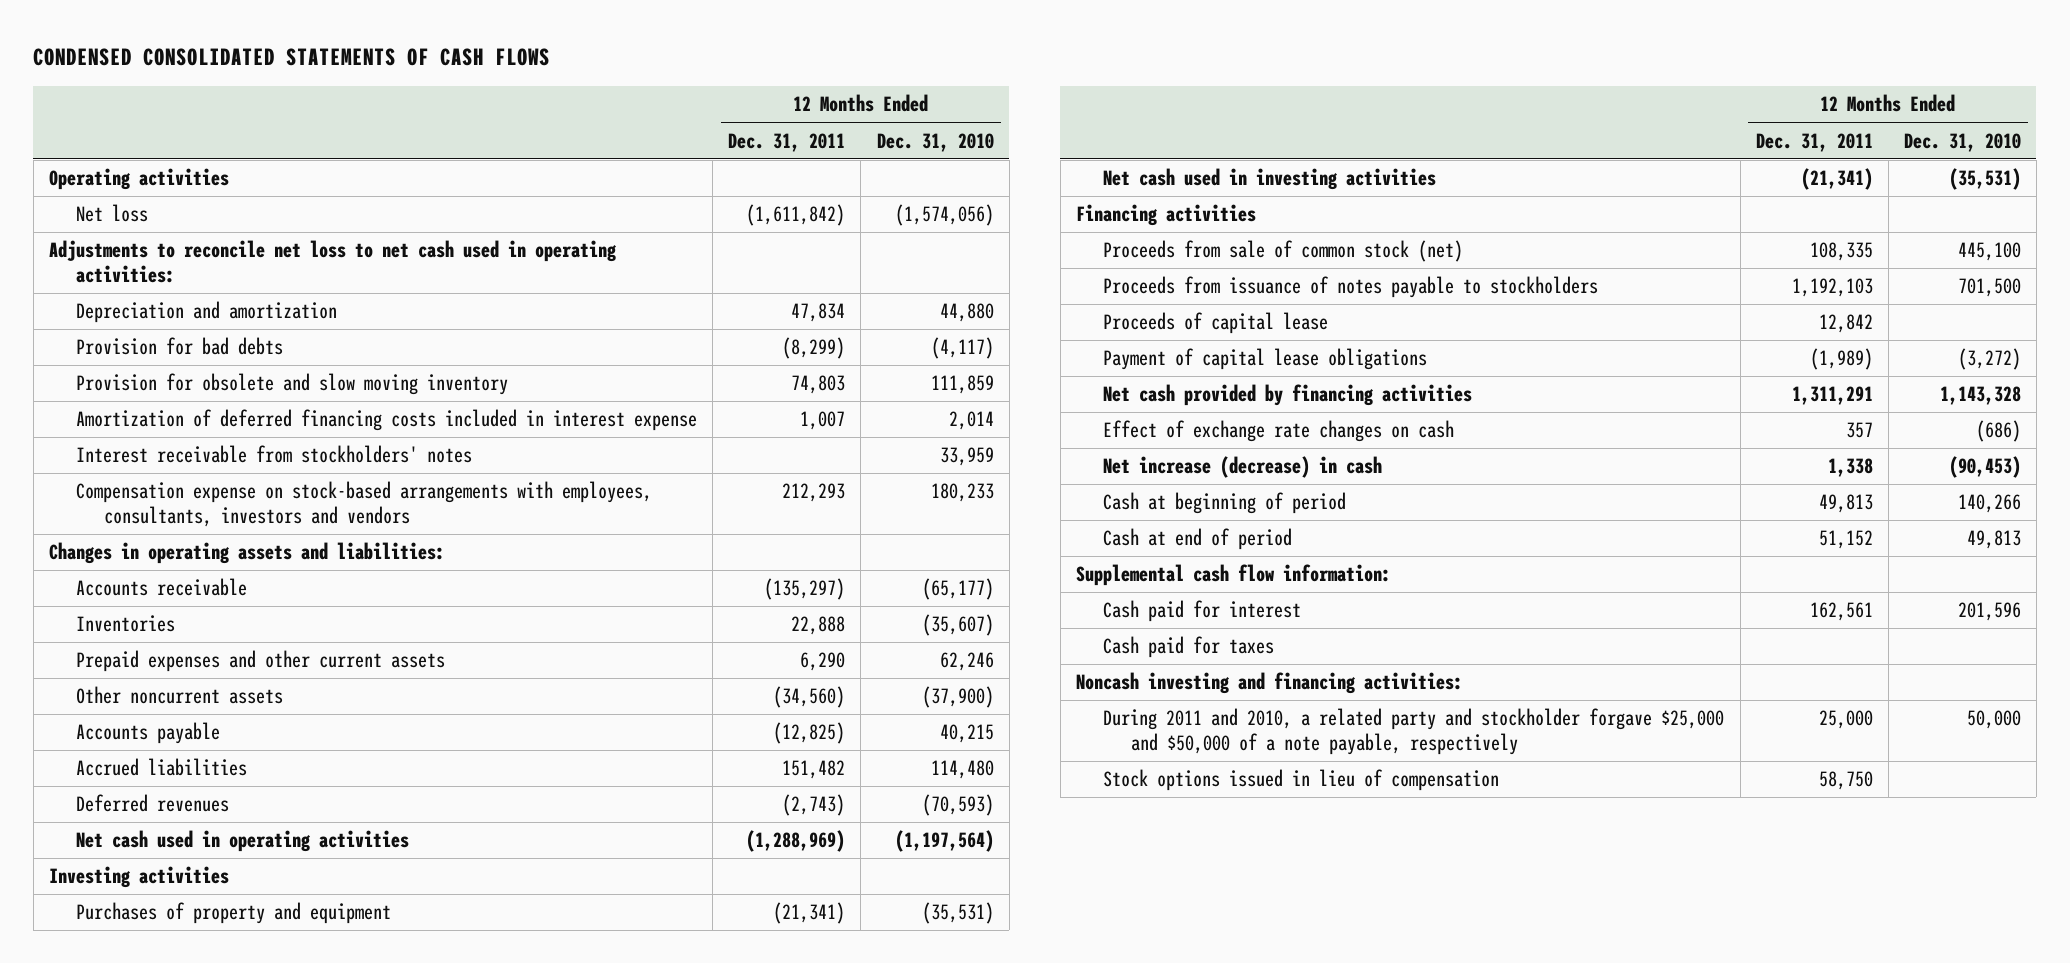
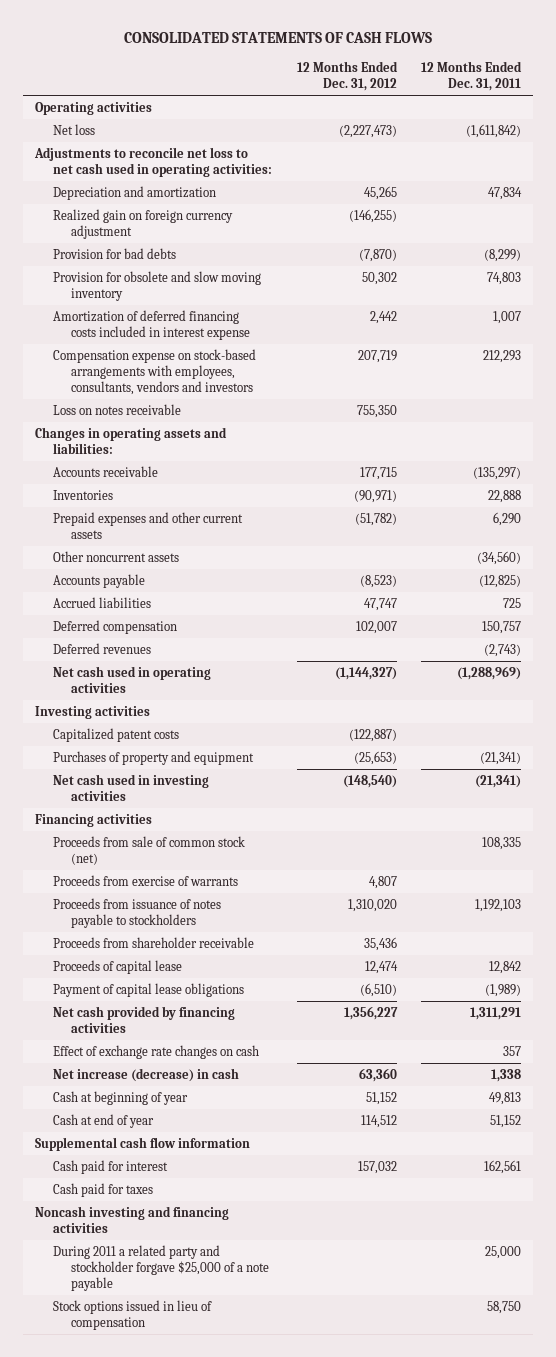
[33,48,551,67] CONDENSED CONSOLIDATED STATEMENTS OF CASH FLOWS -> [124,32,433,44] CONSOLIDATED STATEMENTS OF CASH FLOWS
[876,132,994,152] Dec. 31, 2010 -> none
none -> [296,60,398,91] 12 Months Ended Dec. 31, 2012
none -> [53,208,234,240] Realized gain on foreign currency adjustment
[76,445,473,464] Interest receivable from stockholders' notes -> none
[76,481,653,527] Compensation expense on stock-based arrangements with employees, consultants, investors and vendors -> [53,348,257,396] Compensation expense on stock-based arrangements with employees, consultants, vendors and investors
none -> [53,403,182,415] Loss on notes receivable
[782,760,846,780] 151,482 -> [503,597,522,608] 725
none -> [53,619,178,634] Deferred compensation
none -> [53,727,180,742] Capitalized patent costs
none -> [53,874,239,886] Proceeds from exercise of warrants
none -> [53,936,255,948] Proceeds from shareholder receivable
[1103,492,1347,515] Cash at beginning of period -> [53,1090,189,1105] Cash at beginning of year
[1103,528,1293,551] Cash at end of period -> [53,1113,155,1128] Cash at end of year
[1076,564,1392,587] Supplemental cash flow information: -> [35,1136,251,1151] Supplemental cash flow information
[1076,672,1464,695] Noncash investing and financing activities: -> [35,1205,230,1234] Noncash investing and financing activities
[1103,708,1725,755] During 2011 and 2010, a related party and stockholder forgave $25,000 and $50,000 of a note payable, respectively -> [53,1244,270,1292] During 2011 a related party and stockholder forgave $25,000 of a note payable

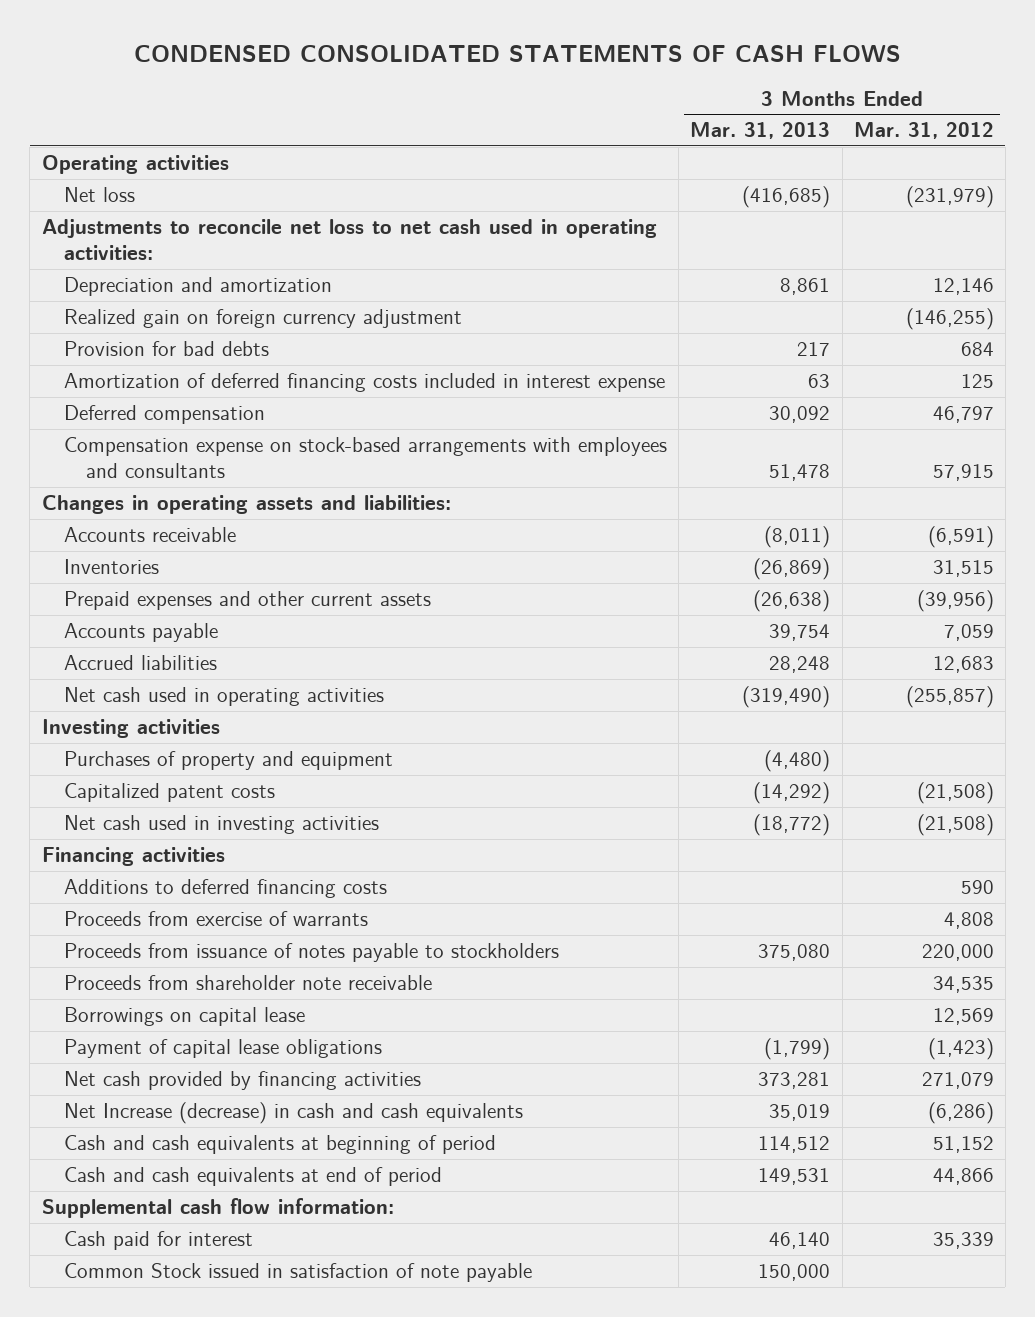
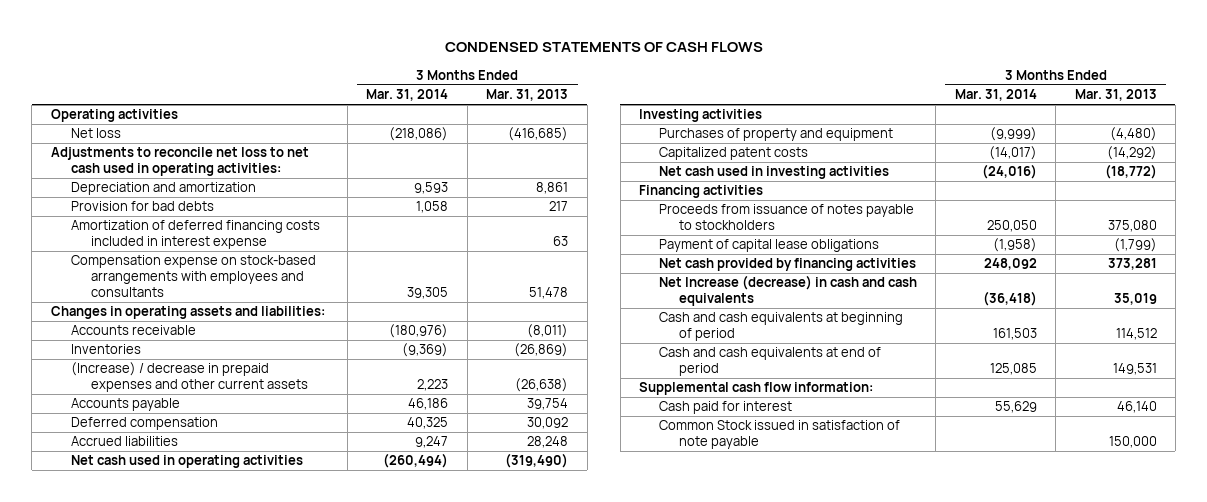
[133,44,901,62] CONDENSED CONSOLIDATED STATEMENTS OF CASH FLOWS -> [444,42,763,53] CONDENSED STATEMENTS OF CASH FLOWS
[853,122,994,140] Mar. 31, 2012 -> none
none -> [366,89,449,102] Mar. 31, 2014
[63,309,462,329] Realized gain on foreign currency adjustment -> none
[63,591,431,611] Prepaid expenses and other current assets -> [70,362,308,393] (Increase) / decrease in prepaid expenses and other current assets
[63,405,265,425] Deferred compensation -> [70,417,218,431] Deferred compensation
[63,879,387,899] Additions to deferred financing costs -> none
[63,911,368,927] Proceeds from exercise of warrants -> none
[63,975,432,991] Proceeds from shareholder note receivable -> none
[63,1007,305,1027] Borrowings on capital lease -> none

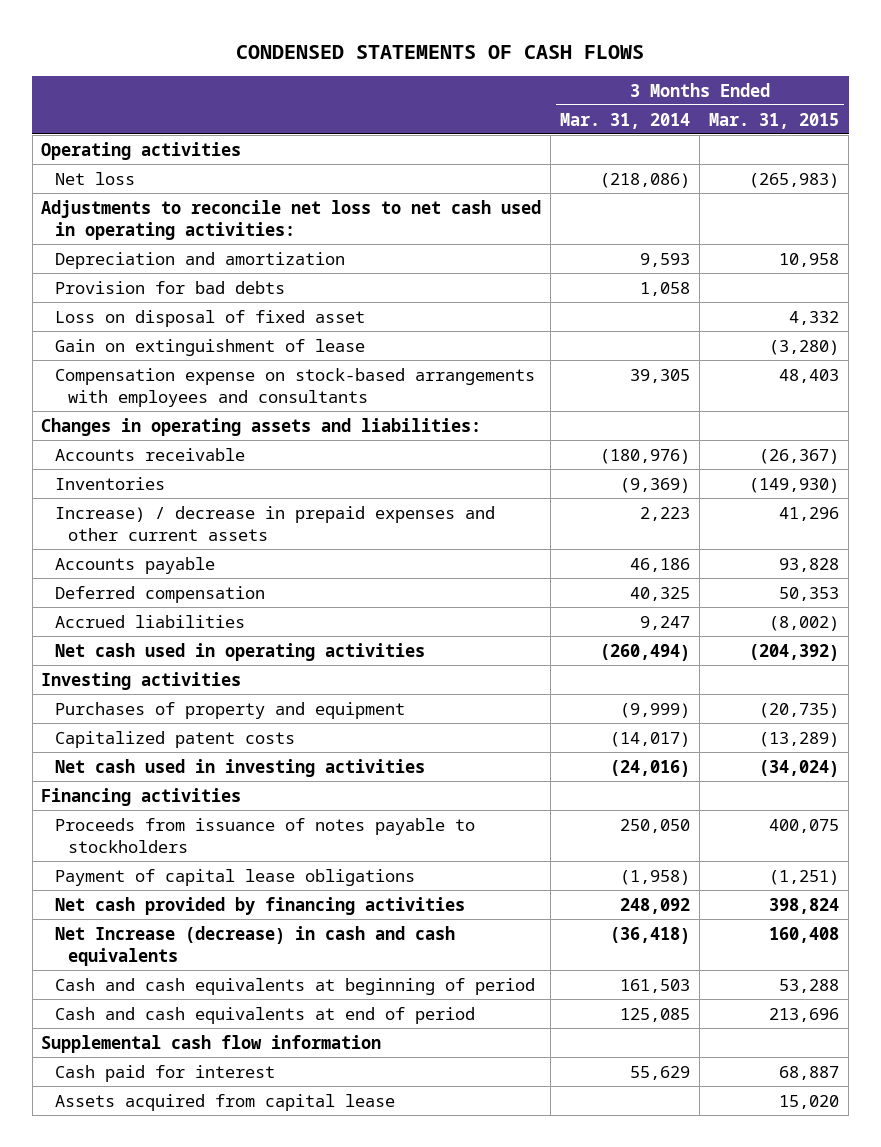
[486,89,569,102] Mar. 31, 2013 -> none
none -> [709,112,840,129] Mar. 31, 2015
[70,220,320,250] Amortization of deferred financing costs included in interest expense -> none
none -> [54,309,365,327] Loss on disposal of fixed asset
none -> [54,338,365,356] Gain on extinguishment of lease
[70,362,308,393] (Increase) / decrease in prepaid expenses and other current assets -> [54,505,495,541] Increase) / decrease in prepaid expenses and other current assets
[638,382,873,396] Supplemental cash flow information: -> [41,1034,382,1053] Supplemental cash flow information
[658,420,900,450] Common Stock issued in satisfaction of note payable -> none
none -> [54,1093,395,1111] Assets acquired from capital lease

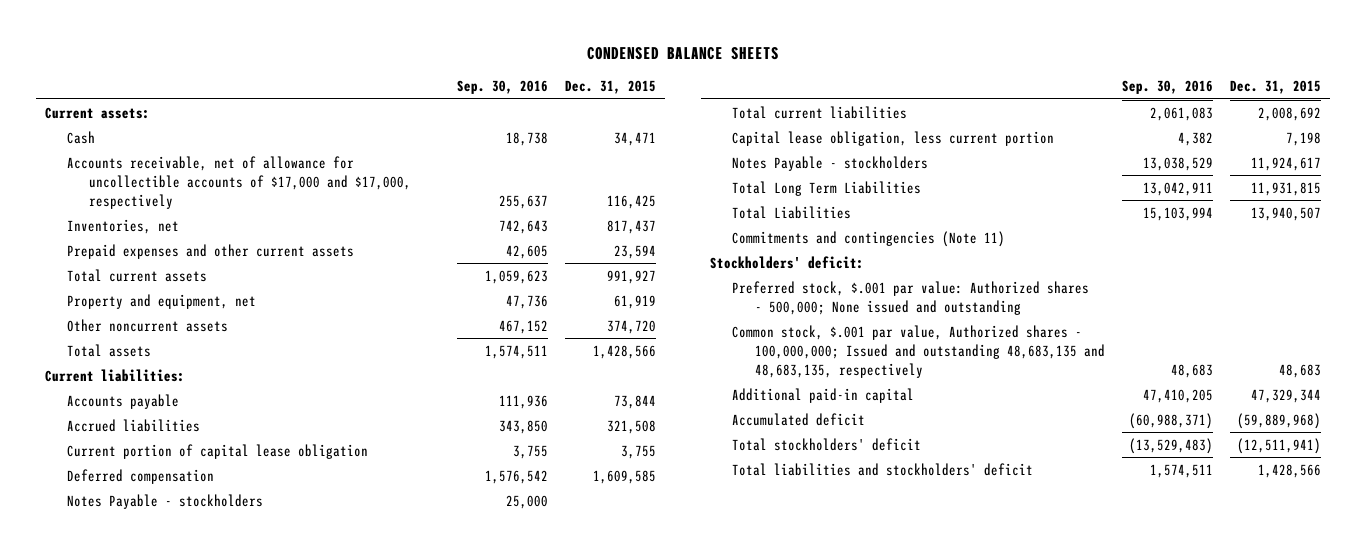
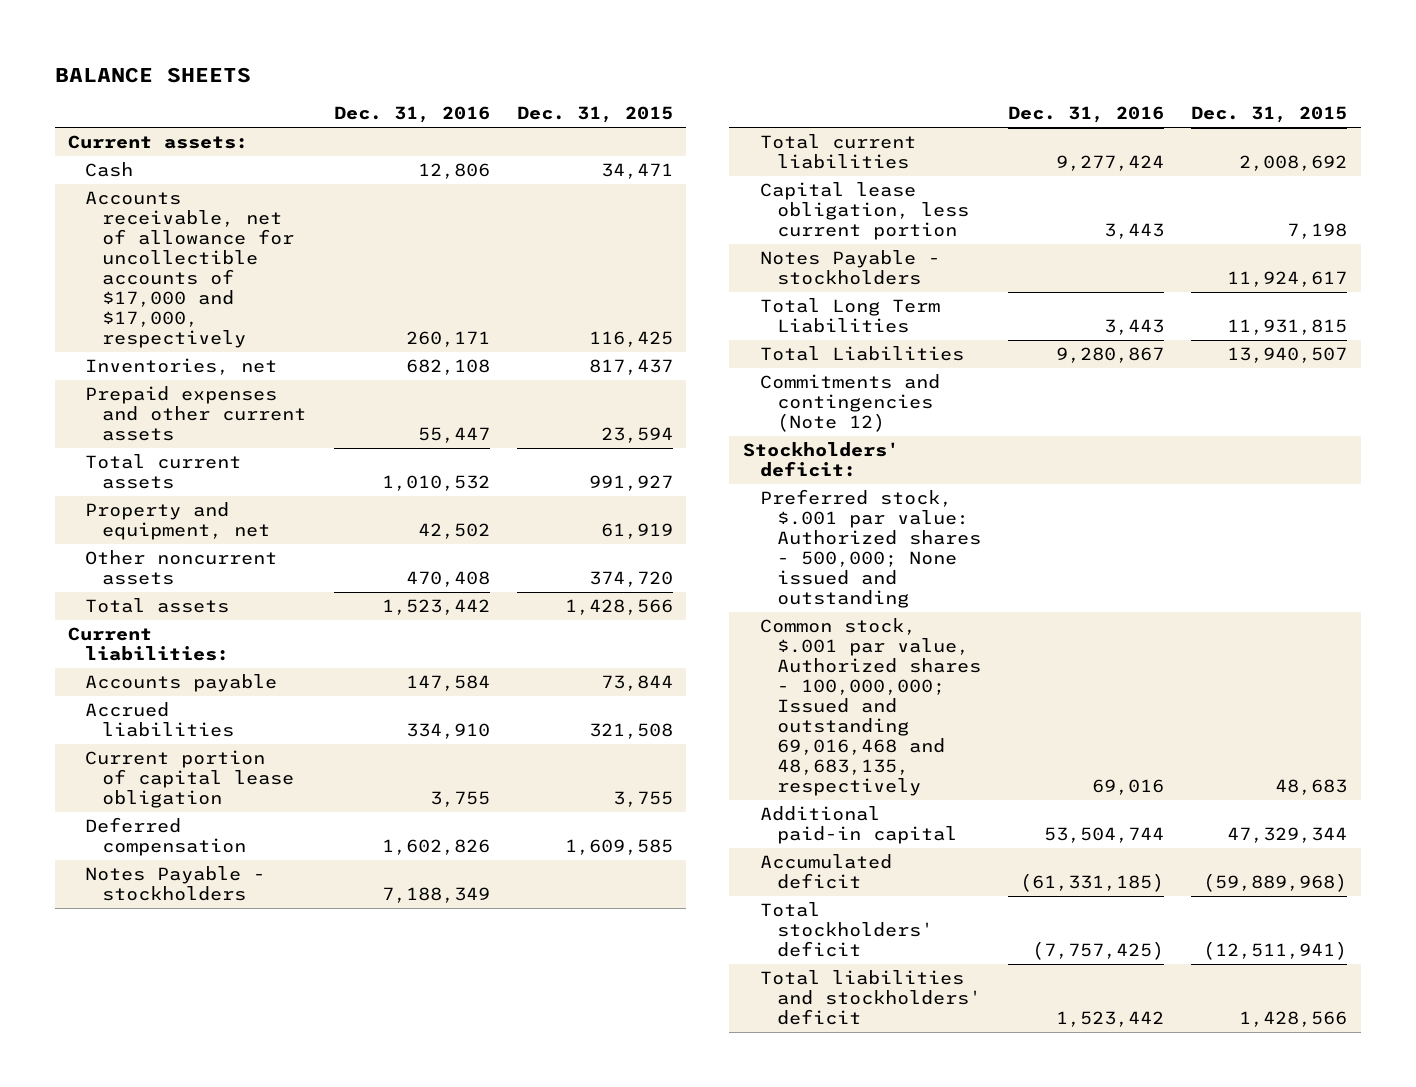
[587,46,780,60] CONDENSED BALANCE SHEETS -> [54,66,251,83] BALANCE SHEETS
[456,80,548,95] Sep. 30, 2016 -> none
none -> [333,106,490,124] Dec. 31, 2016
[732,230,1006,247] Commitments and contingencies (Note 11) -> [760,374,941,433] Commitments and contingencies (Note 12)
[732,324,1105,378] Common stock, $.001 par value, Authorized shares - 100,000,000; Issued and outstanding 48,683,135 and 48,683,135, respectively -> [760,618,982,797] Common stock, $.001 par value, Authorized shares - 100,000,000; Issued and outstanding 69,016,468 and 48,683,135, respectively

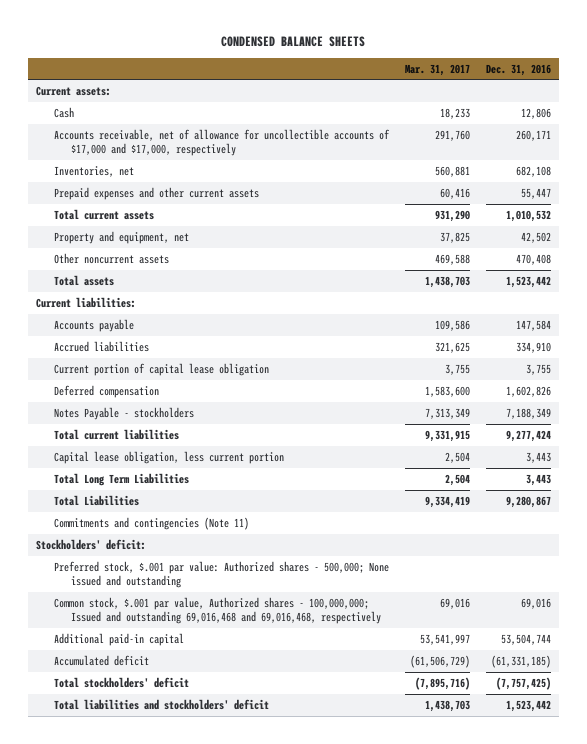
[54,66,251,83] BALANCE SHEETS -> [221,36,366,48] CONDENSED BALANCE SHEETS
[516,106,673,124] Dec. 31, 2015 -> none
none -> [404,63,470,76] Mar. 31, 2017
[760,250,941,286] Notes Payable - stockholders -> none
[760,374,941,433] Commitments and contingencies (Note 12) -> [53,516,249,530] Commitments and contingencies (Note 11)
[760,618,982,797] Common stock, $.001 par value, Authorized shares - 100,000,000; Issued and outstanding 69,016,468 and 48,683,135, respectively -> [53,596,382,624] Common stock, $.001 par value, Authorized shares - 100,000,000; Issued and outstanding 69,016,468 and 69,016,468, respectively

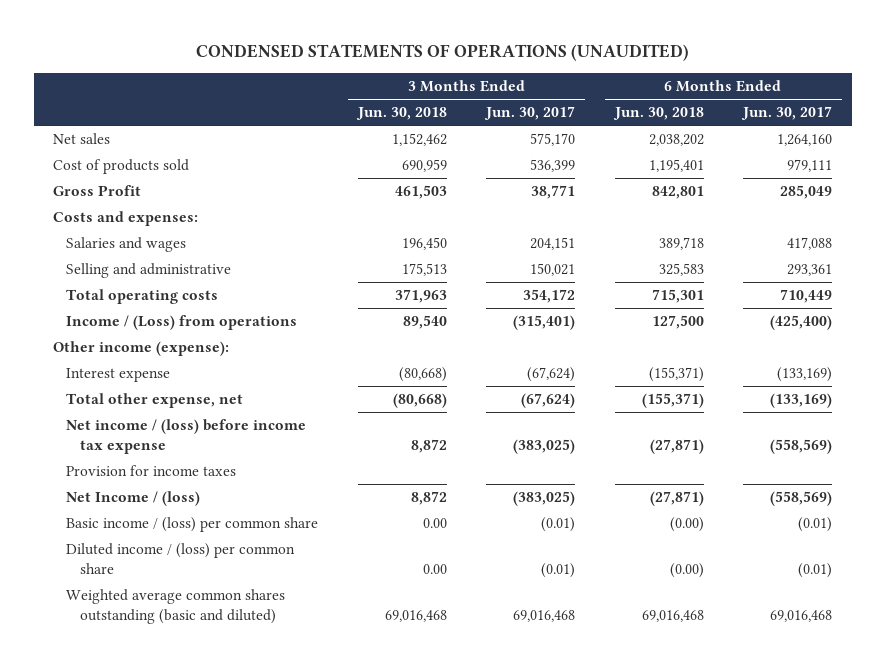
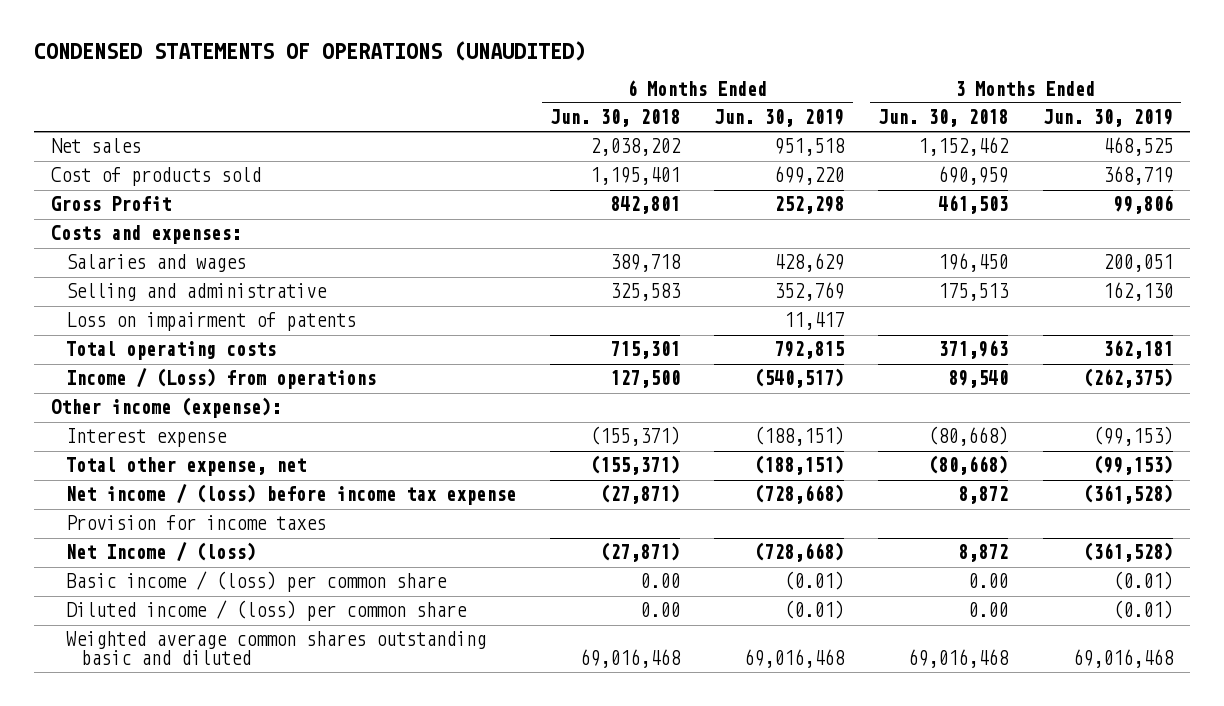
[484,106,576,121] Jun. 30, 2017 -> none
[740,106,832,121] Jun. 30, 2017 -> none
none -> [714,109,845,128] Jun. 30, 2019
none -> [1042,109,1173,128] Jun. 30, 2019
none -> [65,312,356,332] Loss on impairment of patents
[669,517,704,533] (0.00) -> [640,573,681,589] 0.00
[669,563,704,579] (0.00) -> [640,602,681,618] 0.00
[66,589,286,625] Weighted average common shares outstanding (basic and diluted) -> [65,631,486,665] Weighted average common shares outstanding basic and diluted

